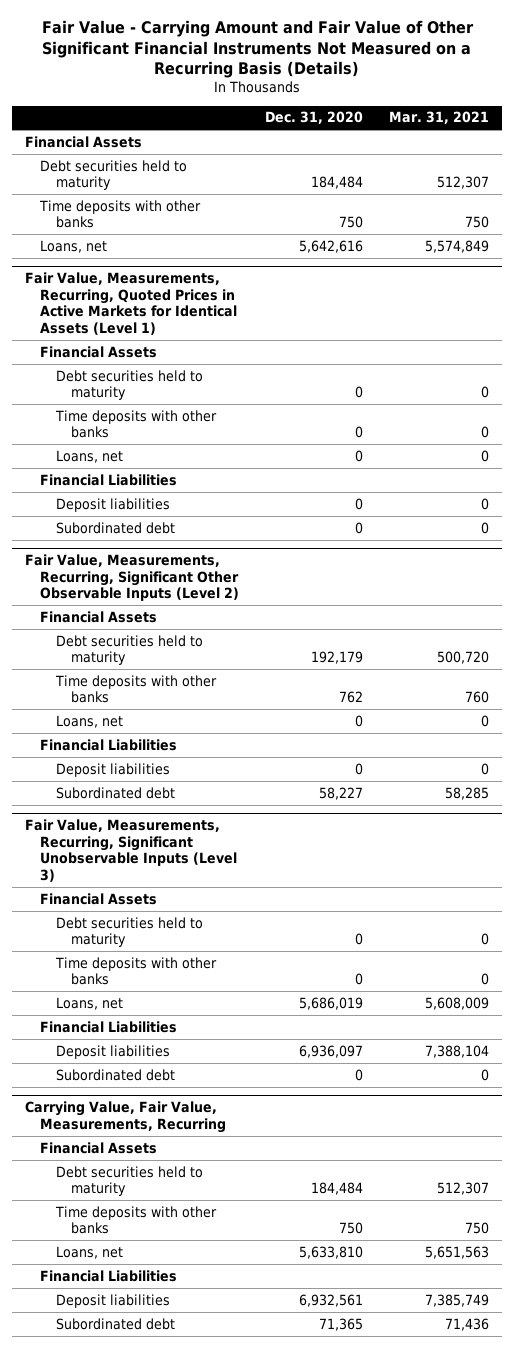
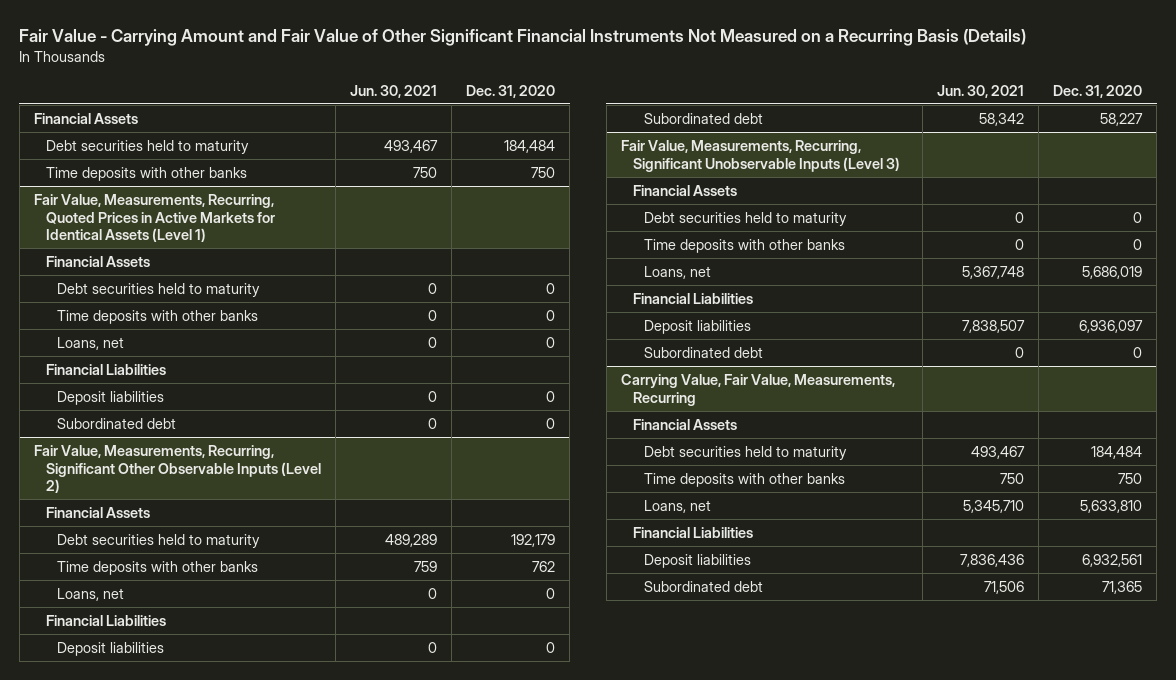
[389,111,490,125] Mar. 31, 2021 -> none
none -> [349,84,437,98] Jun. 30, 2021
[40,239,108,253] Loans, net -> none

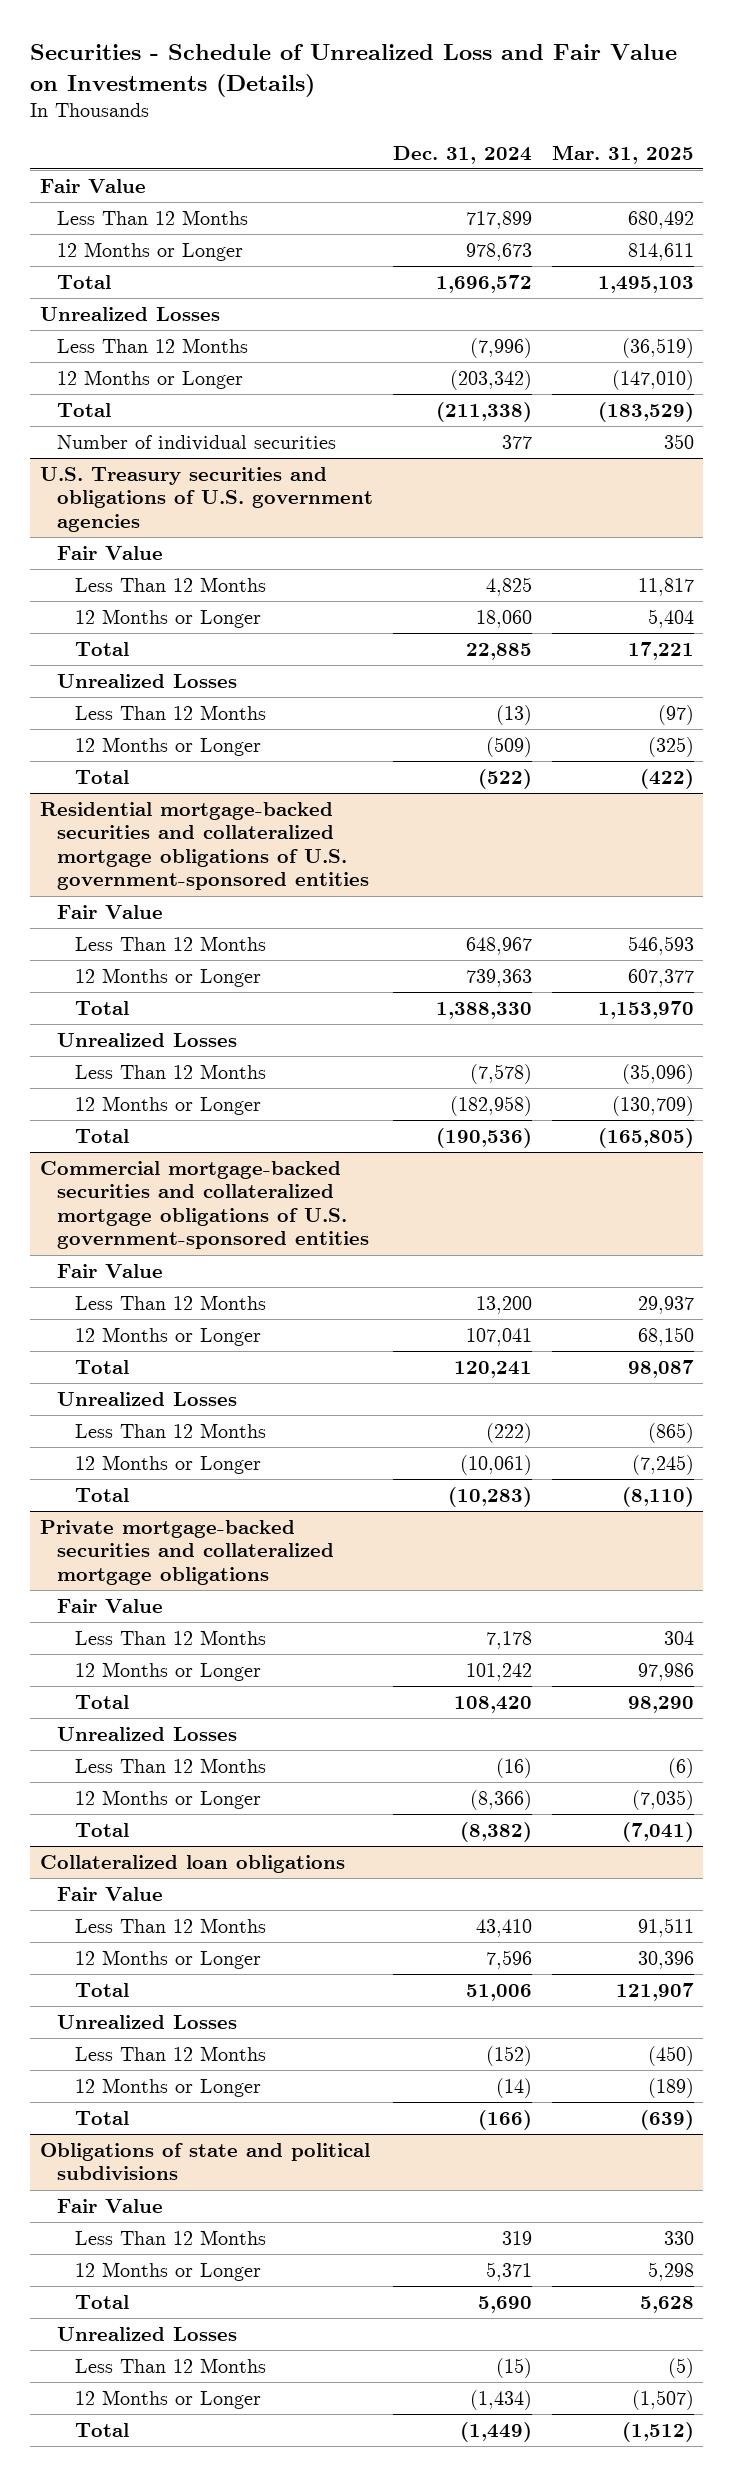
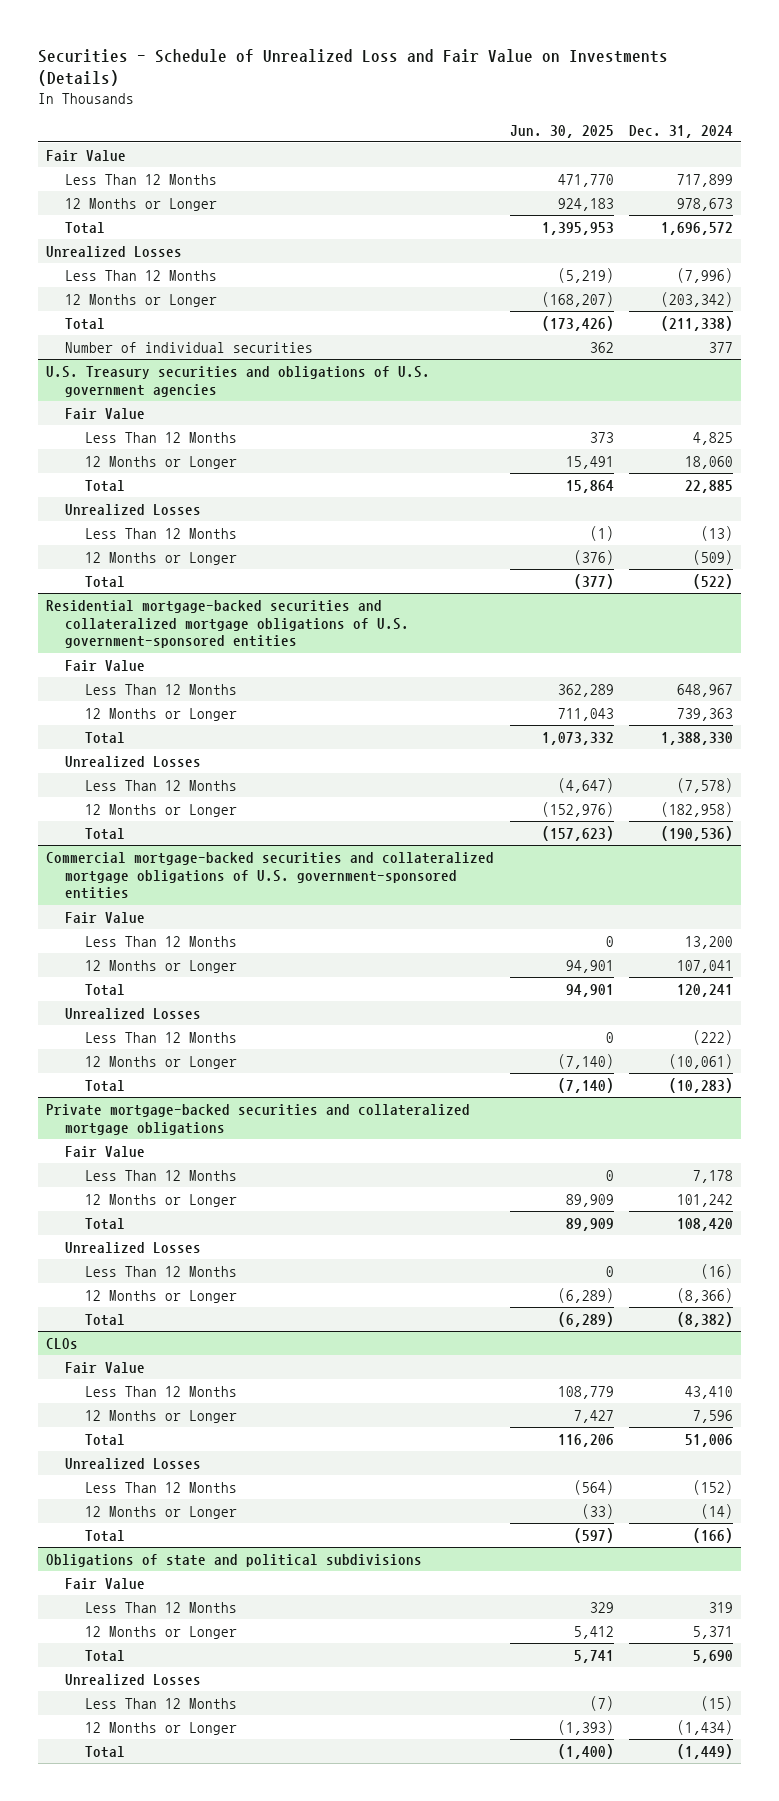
[551,144,694,164] Mar. 31, 2025 -> none
none -> [509,124,614,138] Jun. 30, 2025
[39,1854,345,1873] Collateralized loan obligations -> [45,1337,78,1349] CLOs

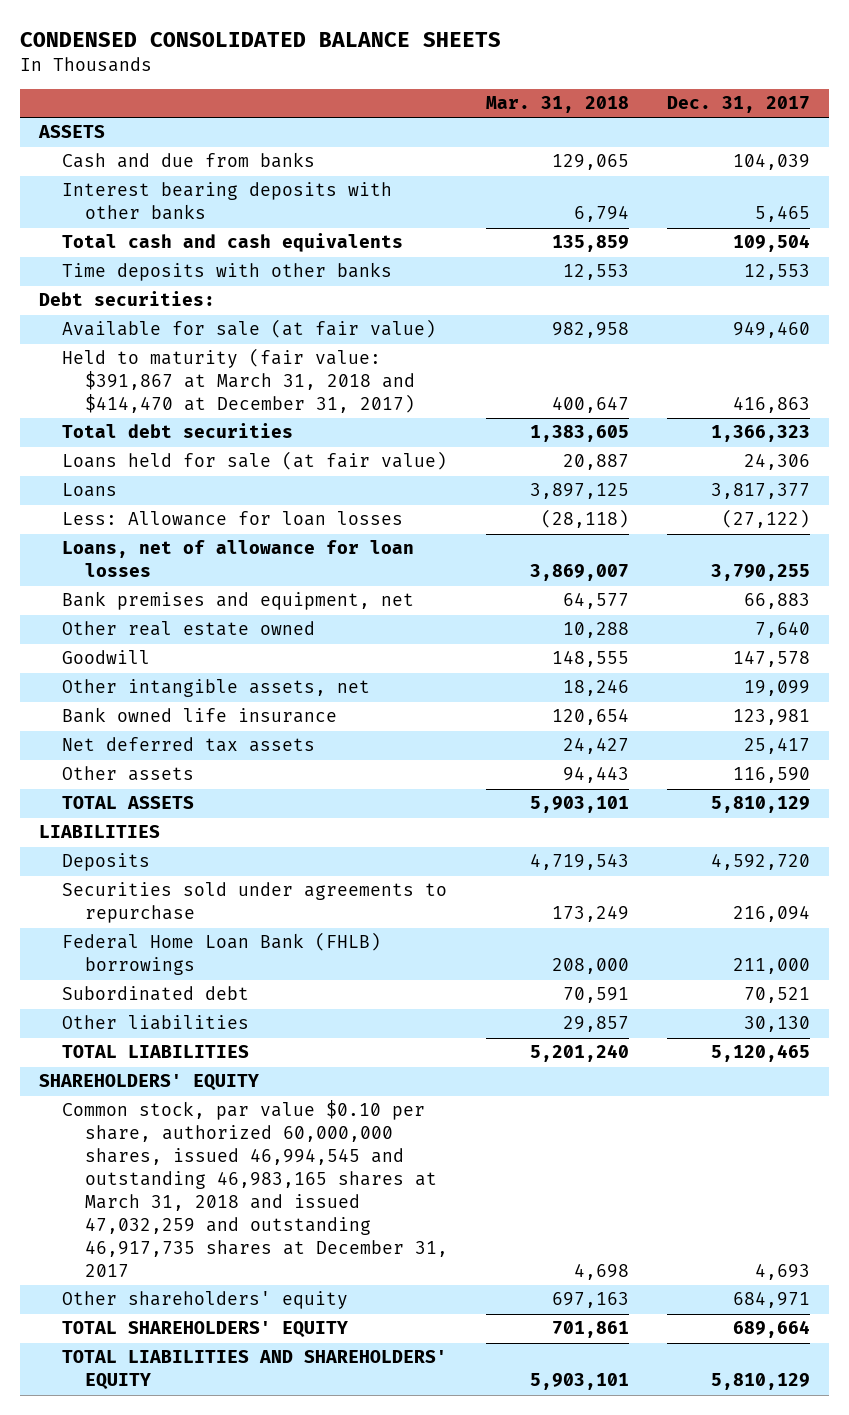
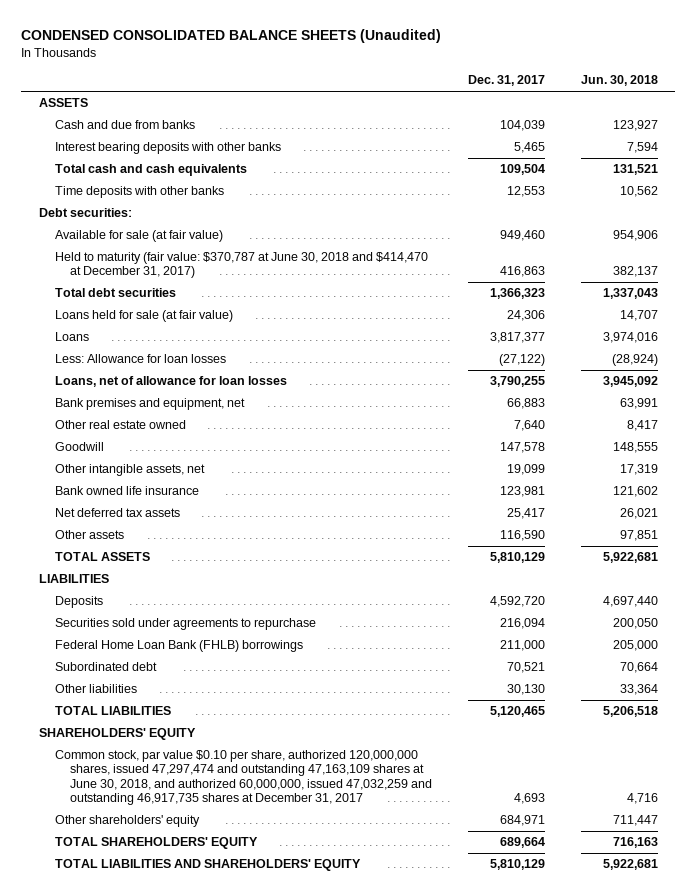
[19,32,501,48] CONDENSED CONSOLIDATED BALANCE SHEETS -> [21,29,442,44] CONDENSED CONSOLIDATED BALANCE SHEETS (Unaudited)
[485,96,629,114] Mar. 31, 2018 -> none
none -> [580,75,658,87] Jun. 30, 2018
[61,348,416,414] Held to maturity (fair value: $391,867 at March 31, 2018 and $414,470 at December 31, 2017) -> [54,252,428,279] Held to maturity (fair value: $370,787 at June 30, 2018 and $414,470 at December 31, 2017)
[61,1100,449,1277] Common stock, par value $0.10 per share, authorized 60,000,000 shares, issued 46,994,545 and outstanding 46,983,165 shares at March 31, 2018 and issued 47,032,259 and outstanding 46,917,735 shares at December 31, 2017 -> [54,750,433,806] Common stock, par value $0.10 per share, authorized 120,000,000 shares, issued 47,297,474 and outstanding 47,163,109 shares at June 30, 2018, and authorized 60,000,000, issued 47,032,259 and outstanding 46,917,735 shares at December 31, 2017

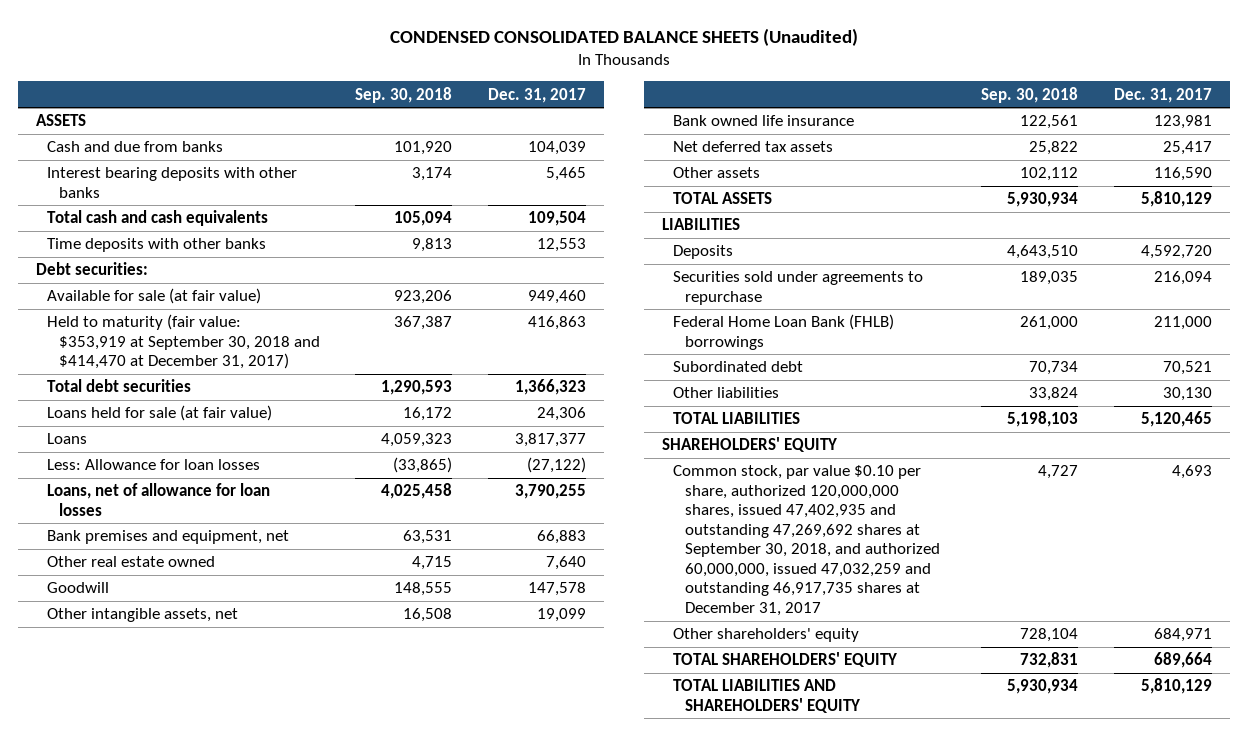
[580,75,658,87] Jun. 30, 2018 -> none
none -> [355,86,453,103] Sep. 30, 2018
[54,252,428,279] Held to maturity (fair value: $370,787 at June 30, 2018 and $414,470 at December 31, 2017) -> [47,314,320,370] Held to maturity (fair value: $353,919 at September 30, 2018 and $414,470 at December 31, 2017)
[54,750,433,806] Common stock, par value $0.10 per share, authorized 120,000,000 shares, issued 47,297,474 and outstanding 47,163,109 shares at June 30, 2018, and authorized 60,000,000, issued 47,032,259 and outstanding 46,917,735 shares at December 31, 2017 -> [673,465,940,617] Common stock, par value $0.10 per share, authorized 120,000,000 shares, issued 47,402,935 and outstanding 47,269,692 shares at September 30, 2018, and authorized 60,000,000, issued 47,032,259 and outstanding 46,917,735 shares at December 31, 2017

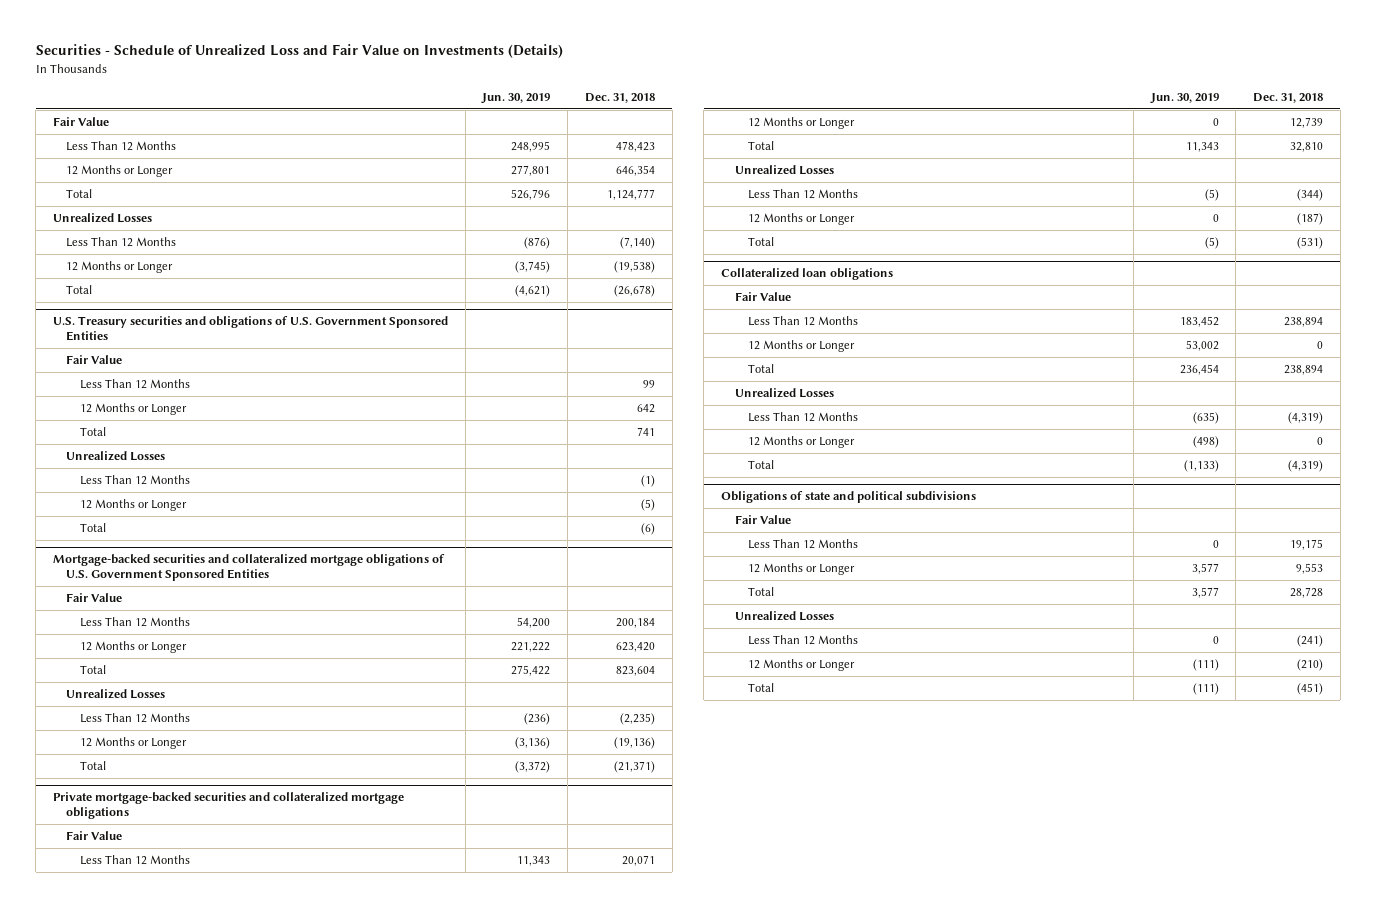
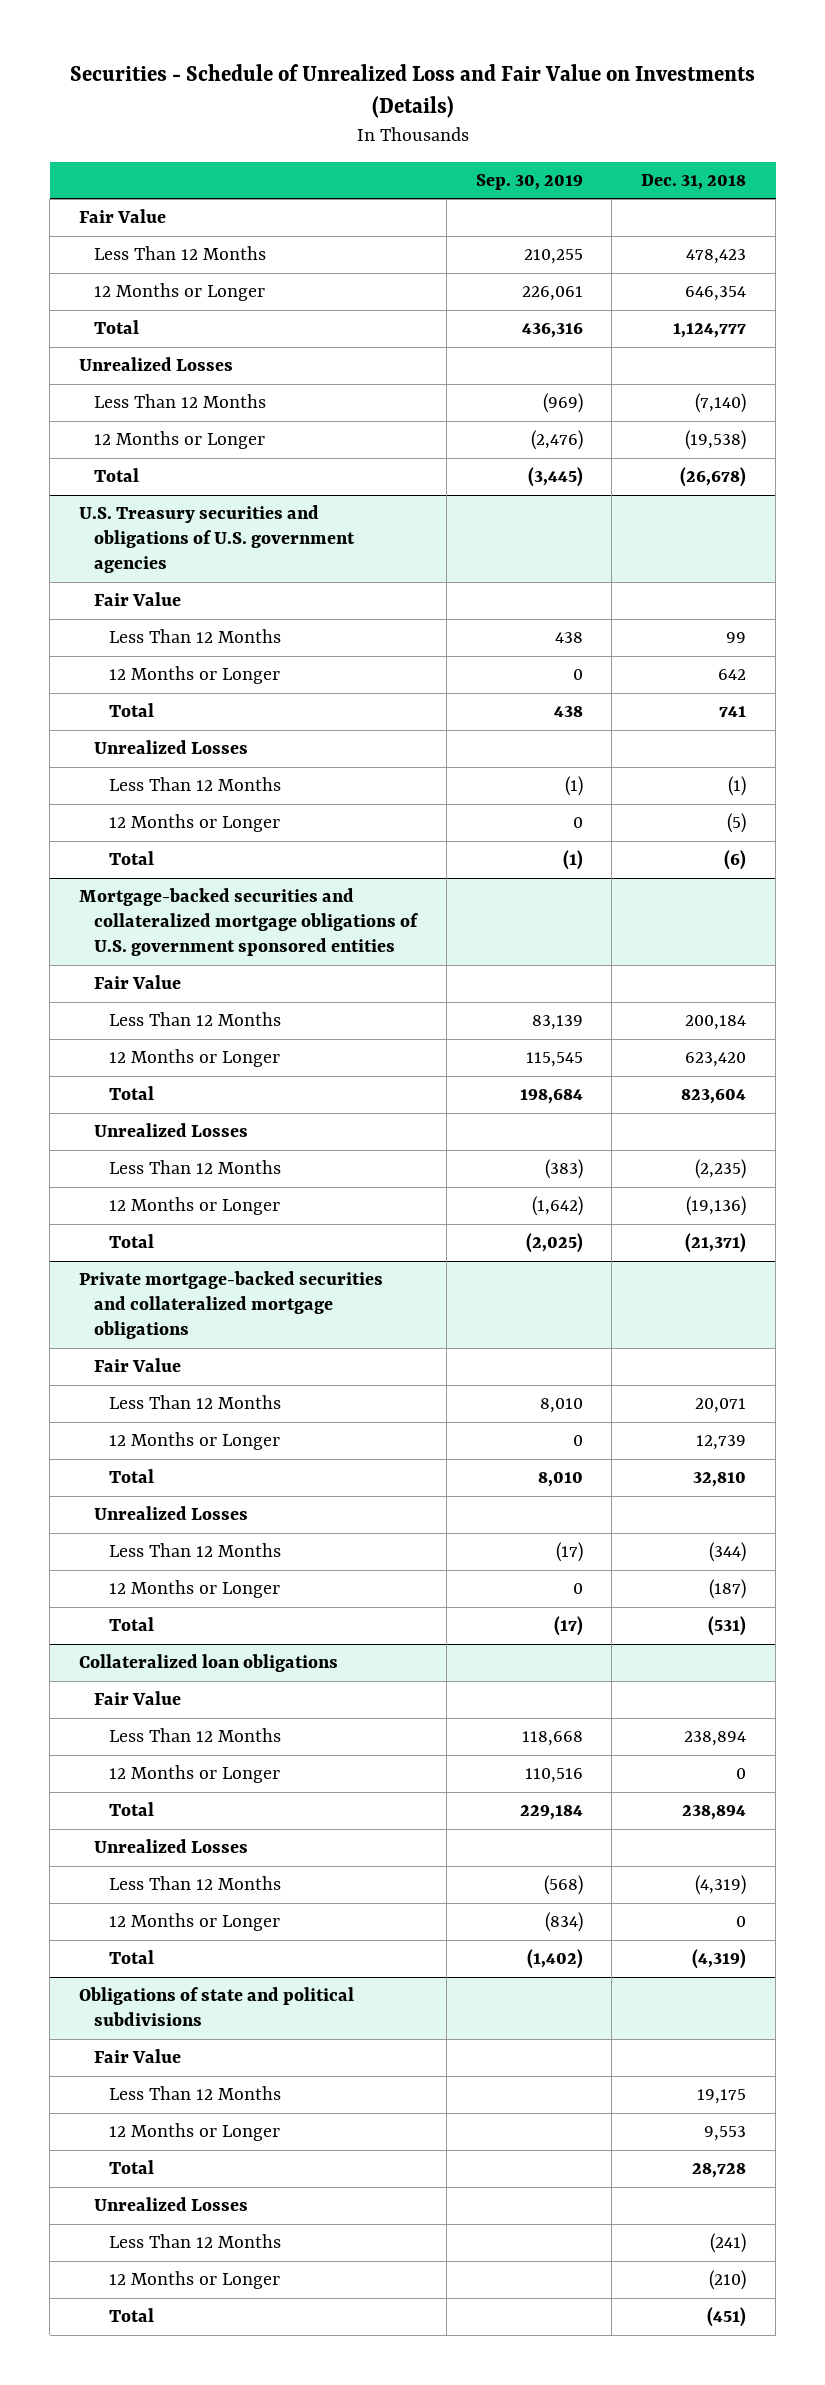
[481,93,551,105] Jun. 30, 2019 -> none
none -> [475,174,583,191] Sep. 30, 2019
[52,316,448,342] U.S. Treasury securities and obligations of U.S. Government Sponsored Entities -> [78,505,355,574] U.S. Treasury securities and obligations of U.S. government agencies
[52,554,445,582] Mortgage-backed securities and collateralized mortgage obligations of U.S. Government Sponsored Entities -> [78,888,419,957] Mortgage-backed securities and collateralized mortgage obligations of U.S. government sponsored entities

